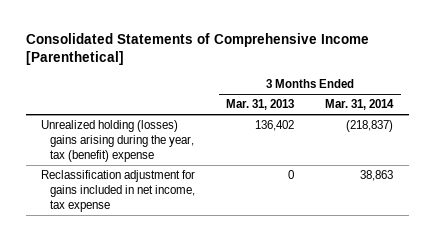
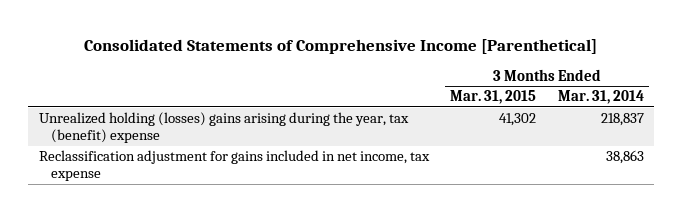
[226,99,295,111] Mar. 31, 2013 -> none
none -> [450,90,537,105] Mar. 31, 2015
[346,120,394,133] (218,837) -> [600,113,644,127] 218,837

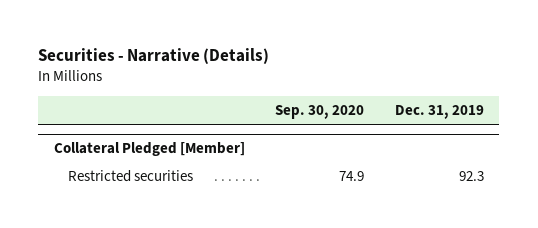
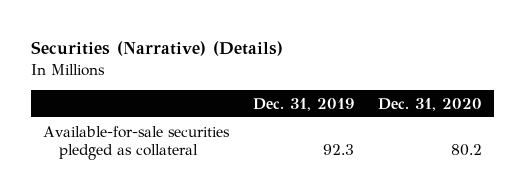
[38,48,270,65] Securities - Narrative (Details) -> [30,41,283,57] Securities (Narrative) (Details)
[275,105,365,120] Sep. 30, 2020 -> none
none -> [377,97,482,111] Dec. 31, 2020
[53,141,245,156] Collateral Pledged [Member] -> none
[67,169,193,182] Restricted securities -> [42,125,230,161] Available-for-sale securities pledged as collateral

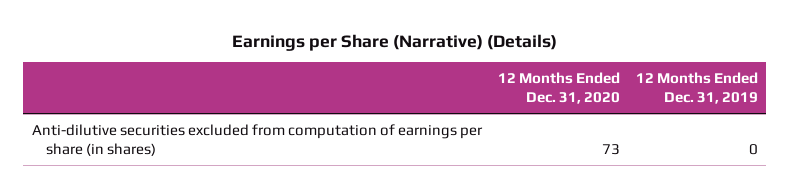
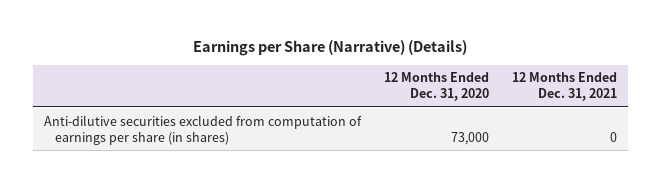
[636,71,759,105] 12 Months Ended Dec. 31, 2019 -> none
none -> [511,72,617,102] 12 Months Ended Dec. 31, 2021
[601,144,620,156] 73 -> [450,131,489,145] 73,000

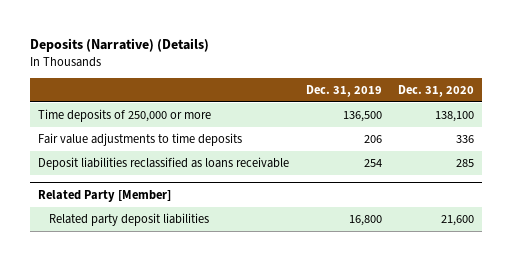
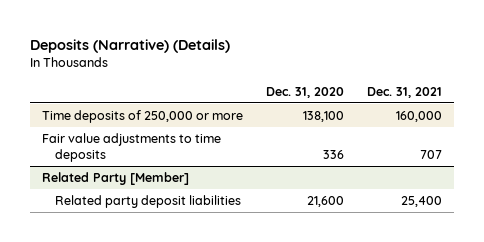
[305,85,382,98] Dec. 31, 2019 -> none
none -> [366,86,442,98] Dec. 31, 2021
[38,157,290,171] Deposit liabilities reclassified as loans receivable -> none

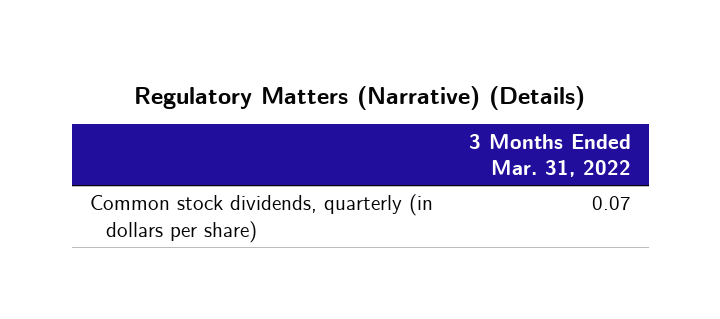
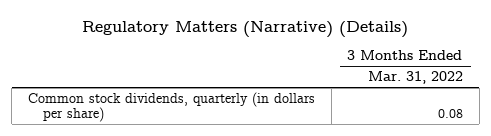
[591,196,631,211] 0.07 -> [437,109,463,119] 0.08

